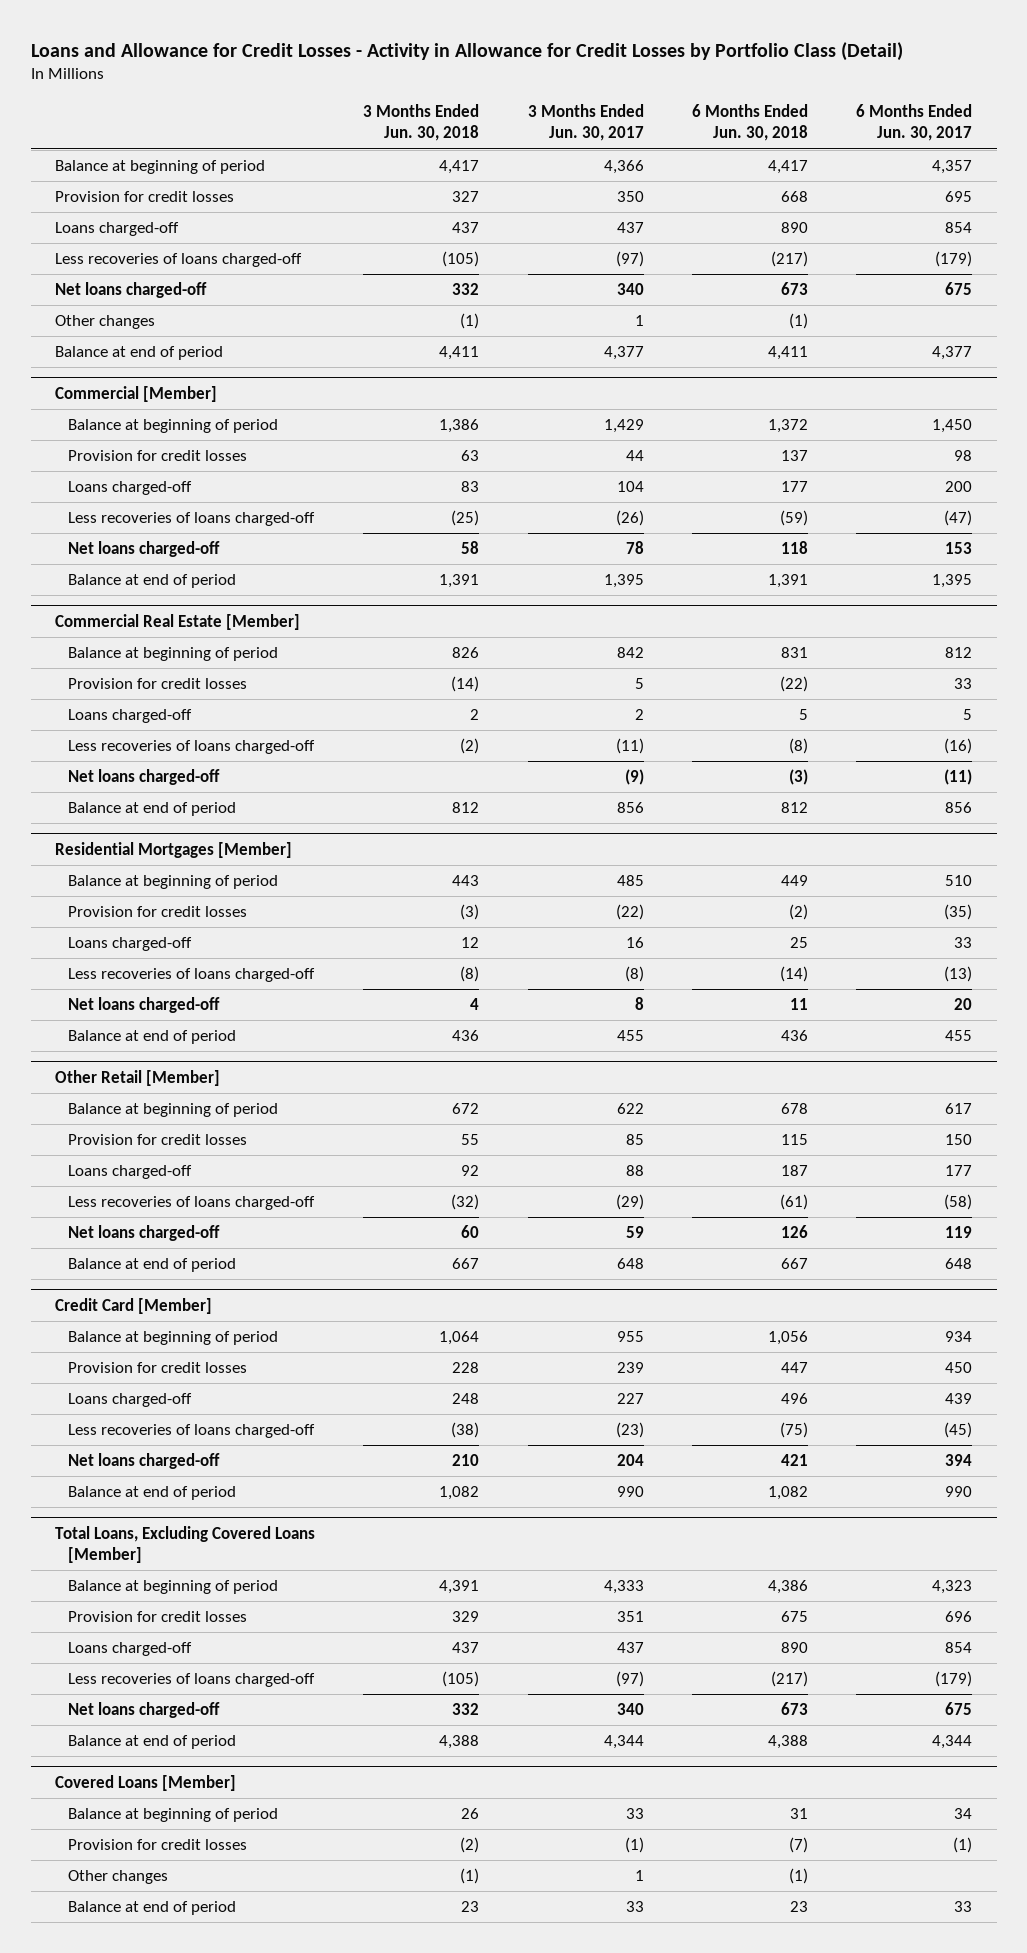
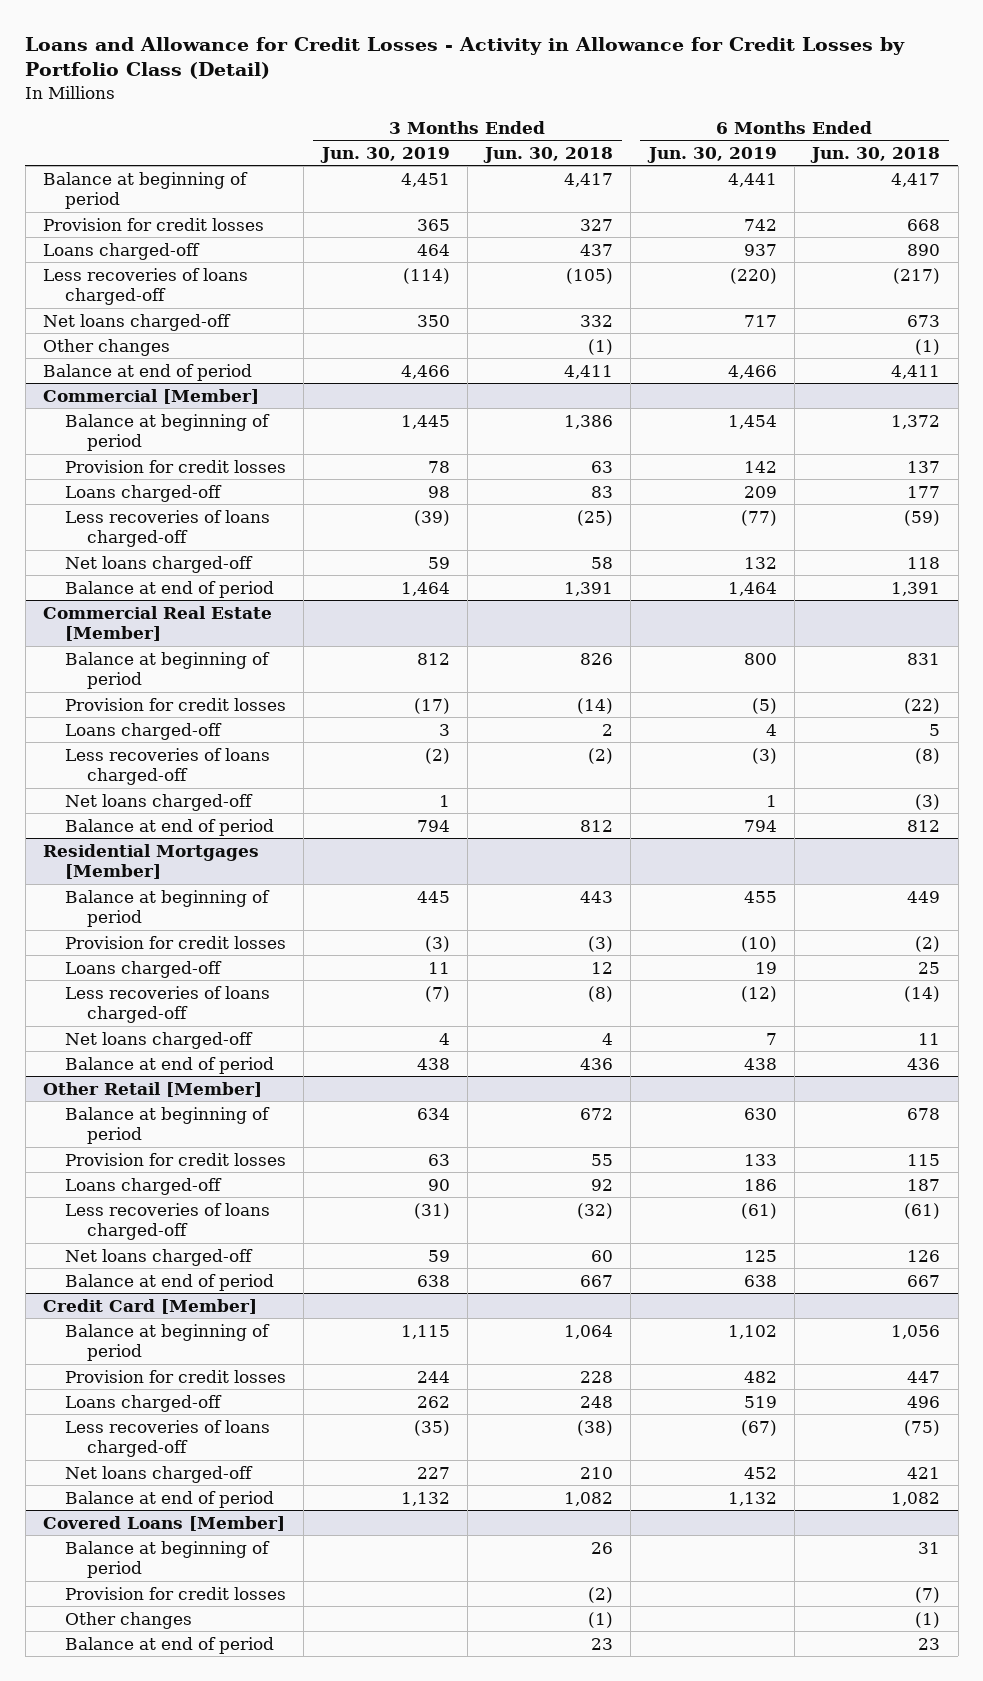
[527,104,644,142] 3 Months Ended Jun. 30, 2017 -> none
[856,104,973,142] 6 Months Ended Jun. 30, 2017 -> none
none -> [319,146,450,163] Jun. 30, 2019
none -> [646,146,777,163] Jun. 30, 2019
[54,1525,315,1563] Total Loans, Excluding Covered Loans [Member] -> none
[68,1580,279,1595] Balance at beginning of period -> none
[68,1611,248,1623] Provision for credit losses -> none
[68,1642,193,1657] Loans charged-off -> none
[68,1673,316,1688] Less recoveries of loans charged-off -> none
[68,1702,221,1719] Net loans charged-off -> none
[68,1735,237,1750] Balance at end of period -> none

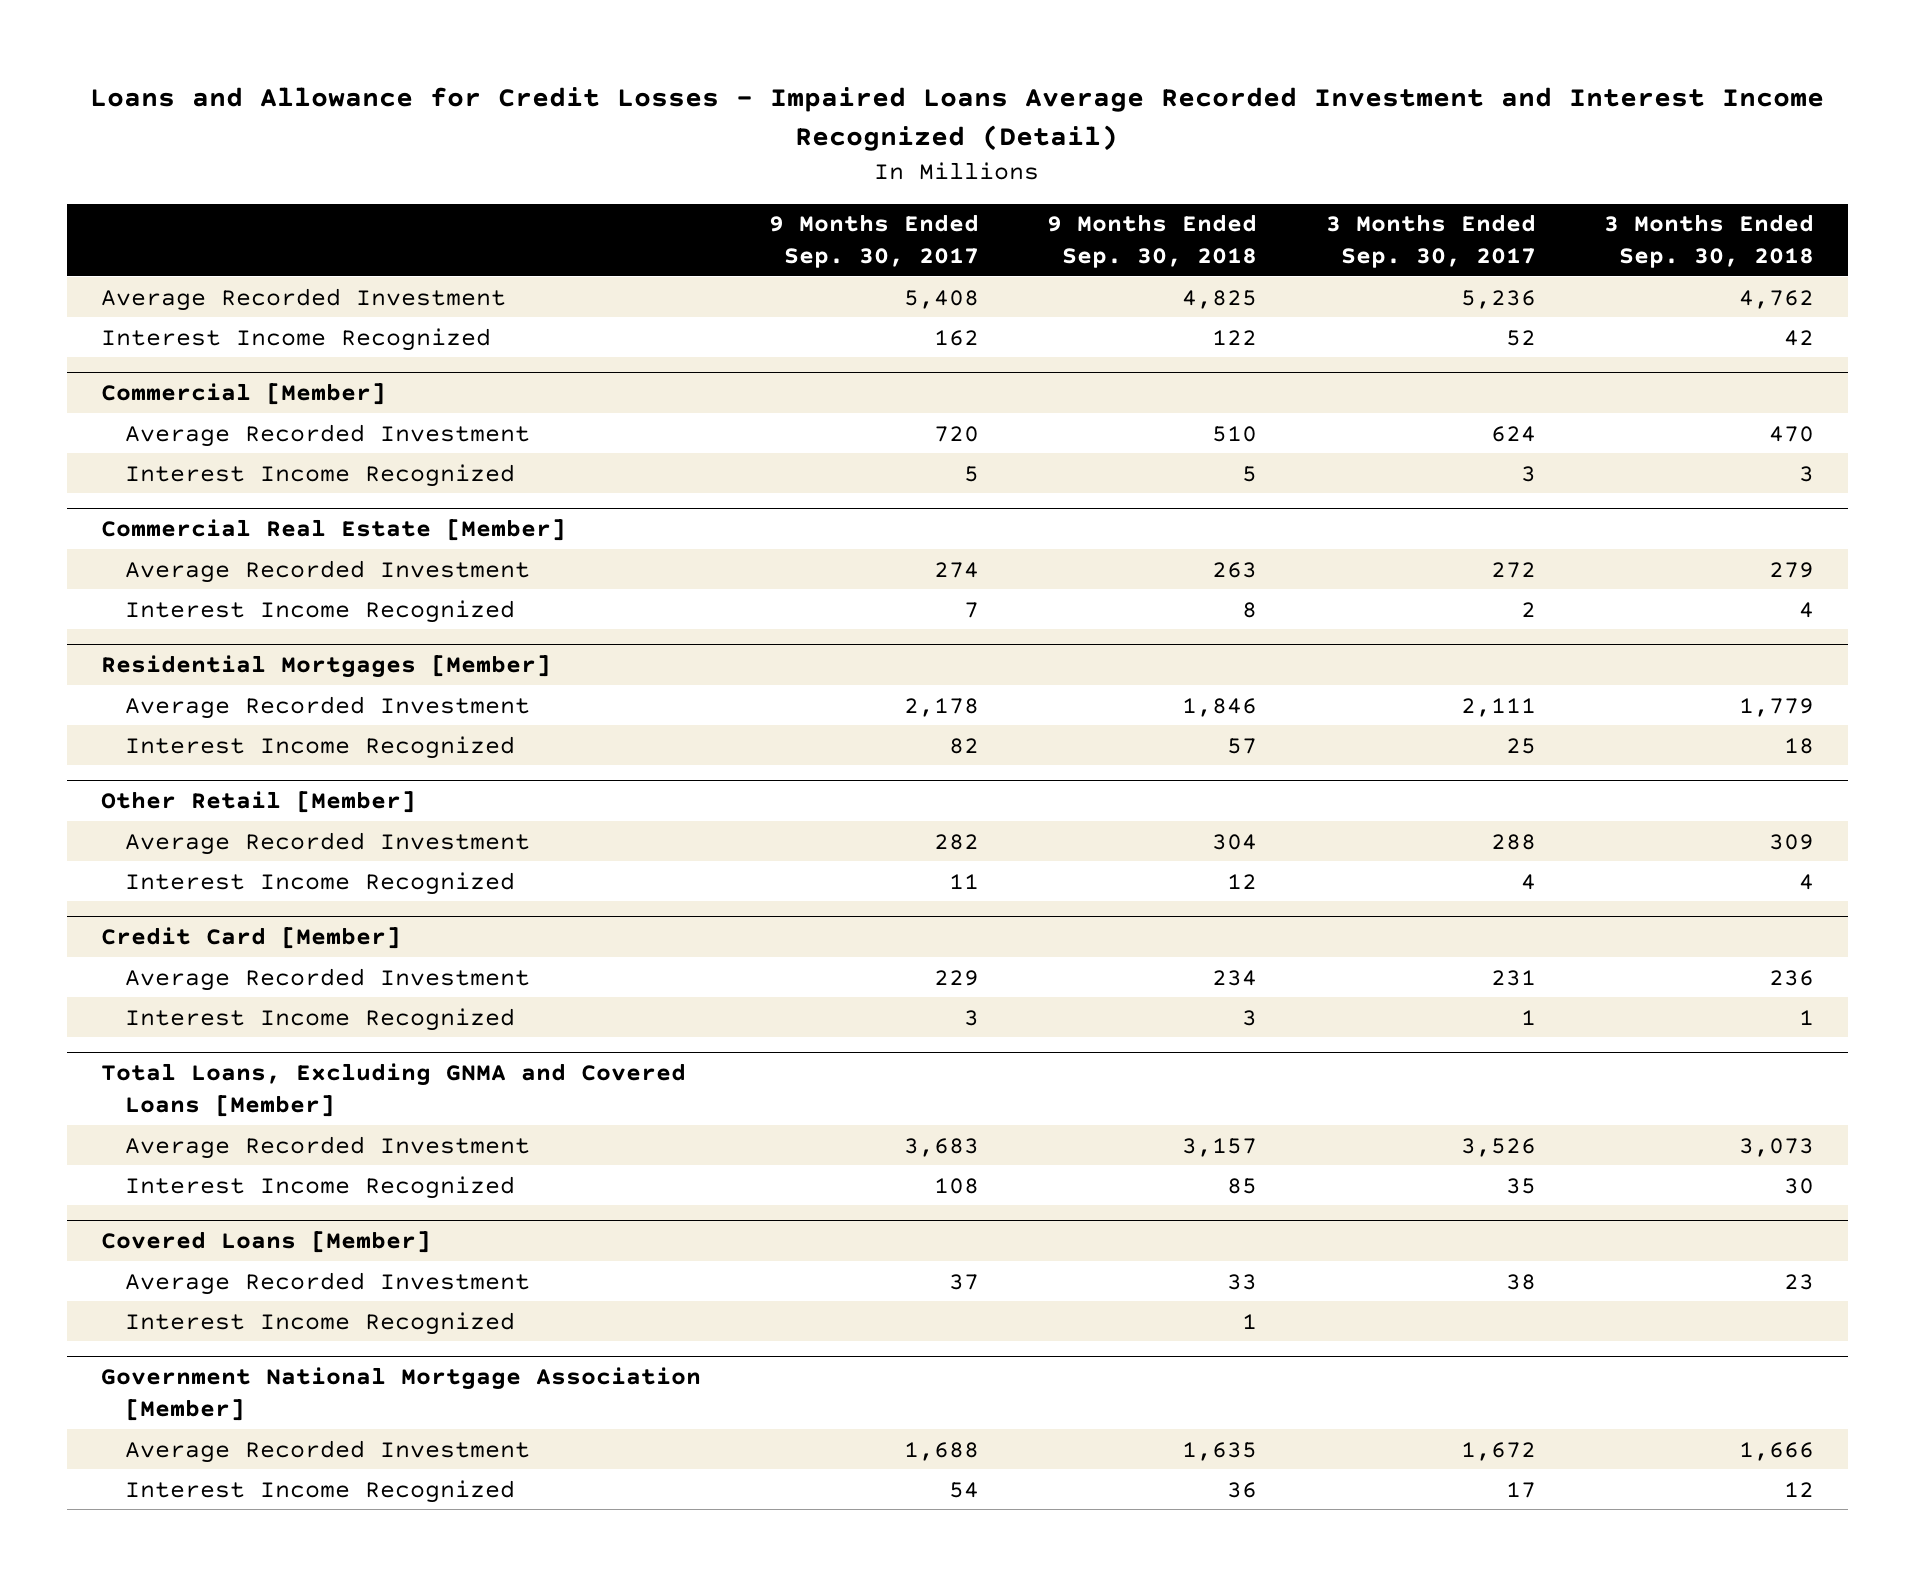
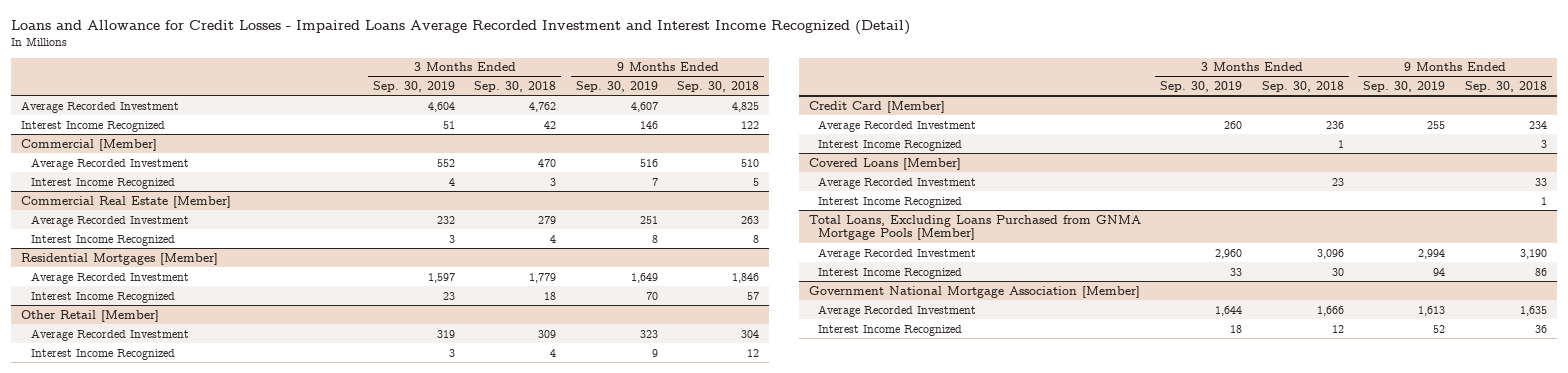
[769,214,980,268] 9 Months Ended Sep. 30, 2017 -> none
[1325,214,1536,268] 3 Months Ended Sep. 30, 2017 -> none
none -> [372,81,455,93] Sep. 30, 2019
none -> [575,81,658,93] Sep. 30, 2019
[101,1063,687,1118] Total Loans, Excluding GNMA and Covered Loans [Member] -> none
[125,1135,531,1159] Average Recorded Investment -> none
[125,1175,516,1199] Interest Income Recognized -> none
none -> [808,214,1141,241] Total Loans, Excluding Loans Purchased from GNMA Mortgage Pools [Member]
none -> [817,247,976,260] Average Recorded Investment
none -> [817,267,962,279] Interest Income Recognized

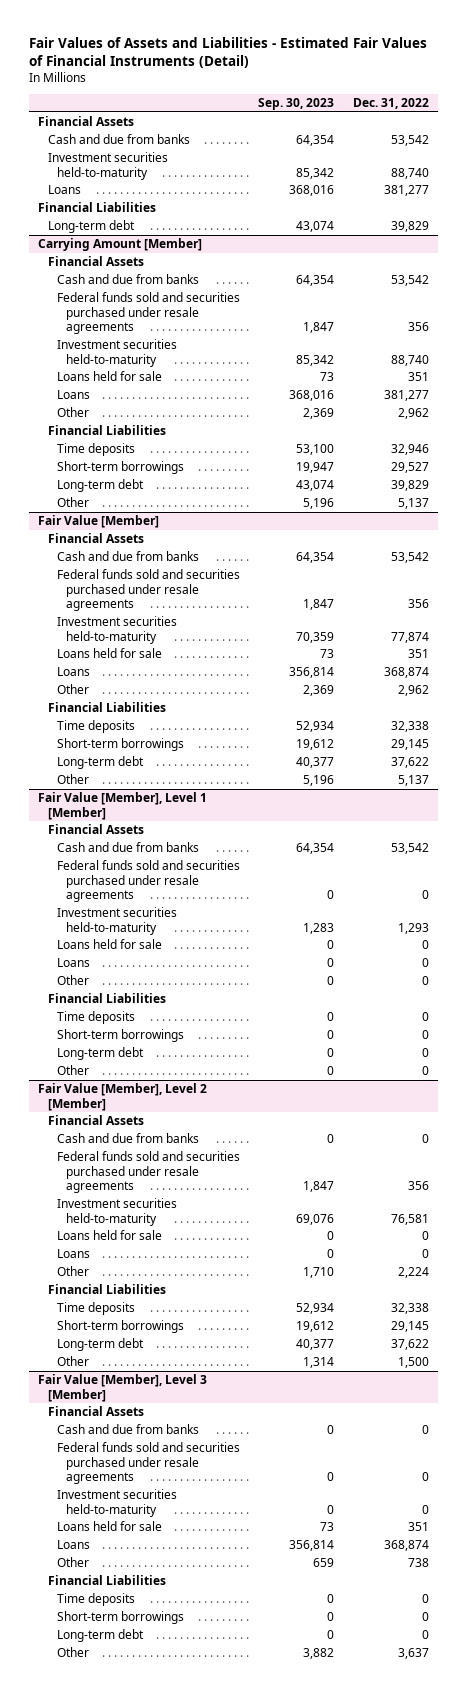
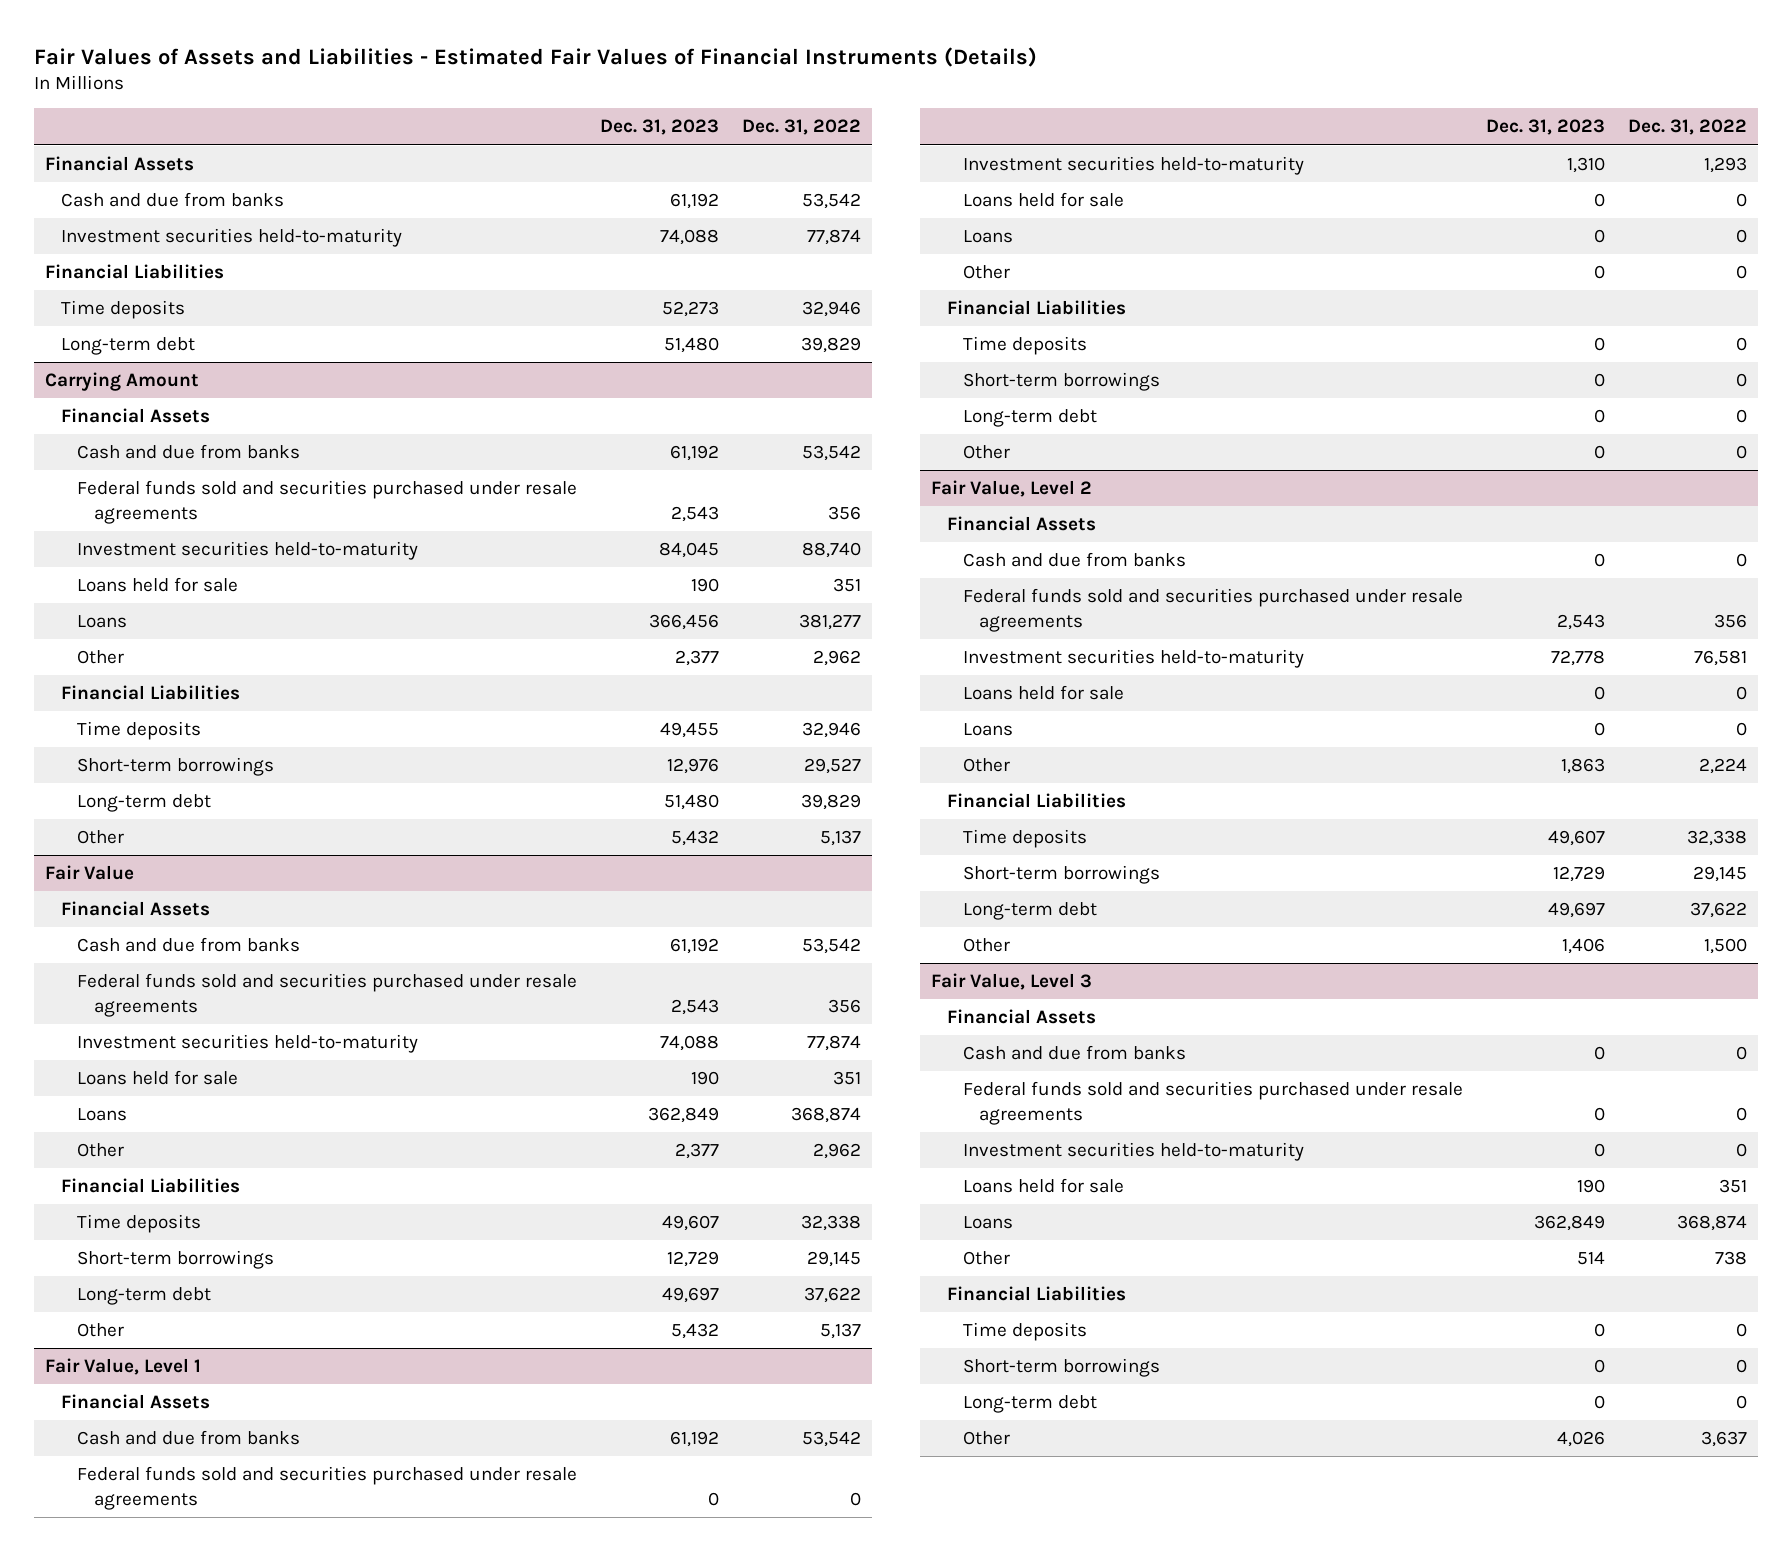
[29,36,428,69] Fair Values of Assets and Liabilities - Estimated Fair Values of Financial Instruments (Detail) -> [33,46,1037,67] Fair Values of Assets and Liabilities - Estimated Fair Values of Financial Instruments (Details)
[258,98,335,111] Sep. 30, 2023 -> none
none -> [600,119,720,136] Dec. 31, 2023
[47,185,81,195] Loans -> none
[390,167,429,179] 88,740 -> [806,229,861,246] 77,874
none -> [61,300,186,320] Time deposits
[38,238,203,252] Carrying Amount [Member] -> [45,372,200,392] Carrying Amount
[38,515,160,529] Fair Value [Member] -> [45,865,135,881] Fair Value
[38,792,208,820] Fair Value [Member], Level 1 [Member] -> [45,1358,202,1376] Fair Value, Level 1
[38,1083,208,1111] Fair Value [Member], Level 2 [Member] -> [931,480,1093,498] Fair Value, Level 2
[38,1374,208,1402] Fair Value [Member], Level 3 [Member] -> [931,973,1093,991] Fair Value, Level 3

